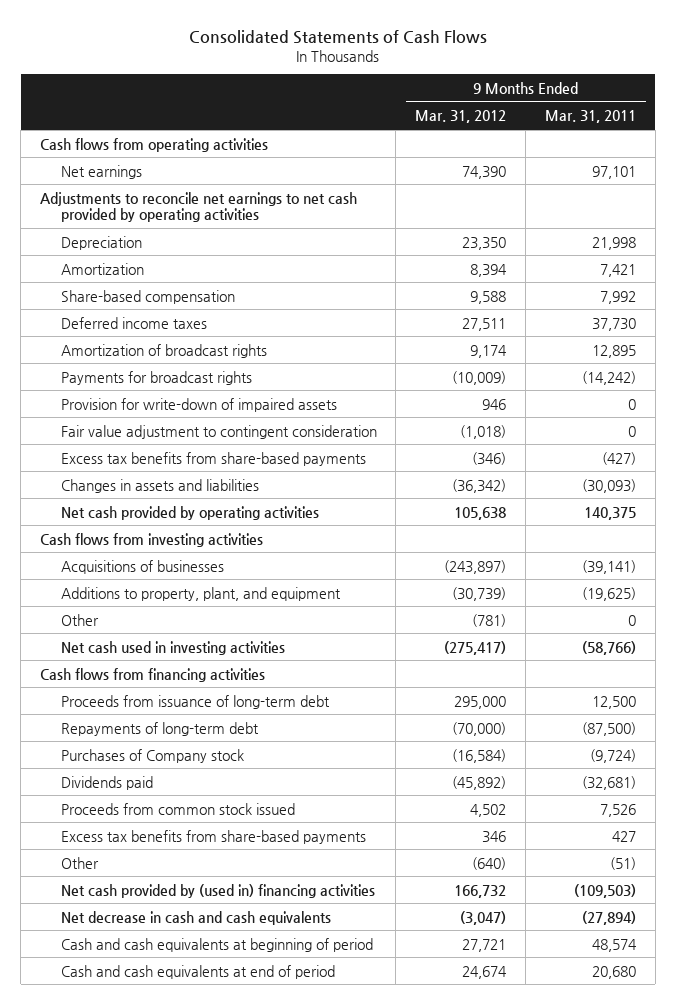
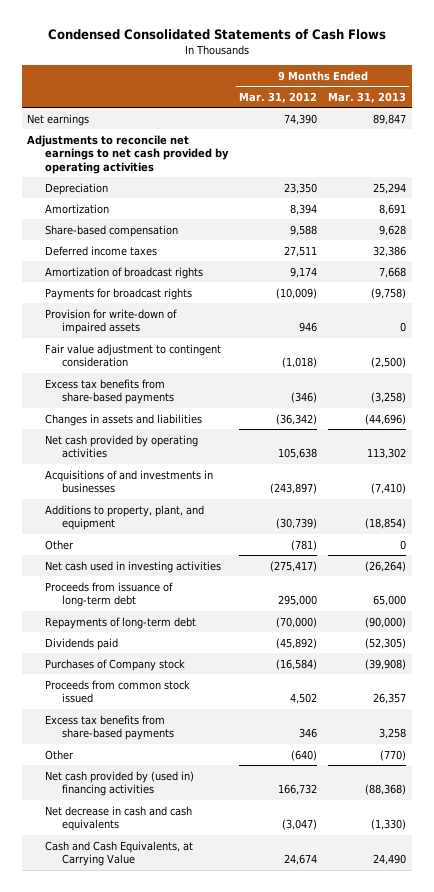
[189,30,488,45] Consolidated Statements of Cash Flows -> [47,28,386,40] Condensed Consolidated Statements of Cash Flows
[545,110,637,124] Mar. 31, 2011 -> none
none -> [328,91,407,103] Mar. 31, 2013
[40,137,269,152] Cash flows from operating activities -> none
[40,532,264,547] Cash flows from investing activities -> none
[60,559,224,574] Acquisitions of businesses -> [44,469,213,494] Acquisitions of and investments in businesses
[40,667,266,682] Cash flows from financing activities -> none
[60,748,244,763] Purchases of Company stock -> [44,658,185,671] Purchases of Company stock
[60,964,335,979] Cash and cash equivalents at end of period -> none
[60,937,373,952] Cash and cash equivalents at beginning of period -> [44,840,193,867] Cash and Cash Equivalents, at Carrying Value
[462,938,507,952] 27,721 -> [283,854,317,866] 24,674

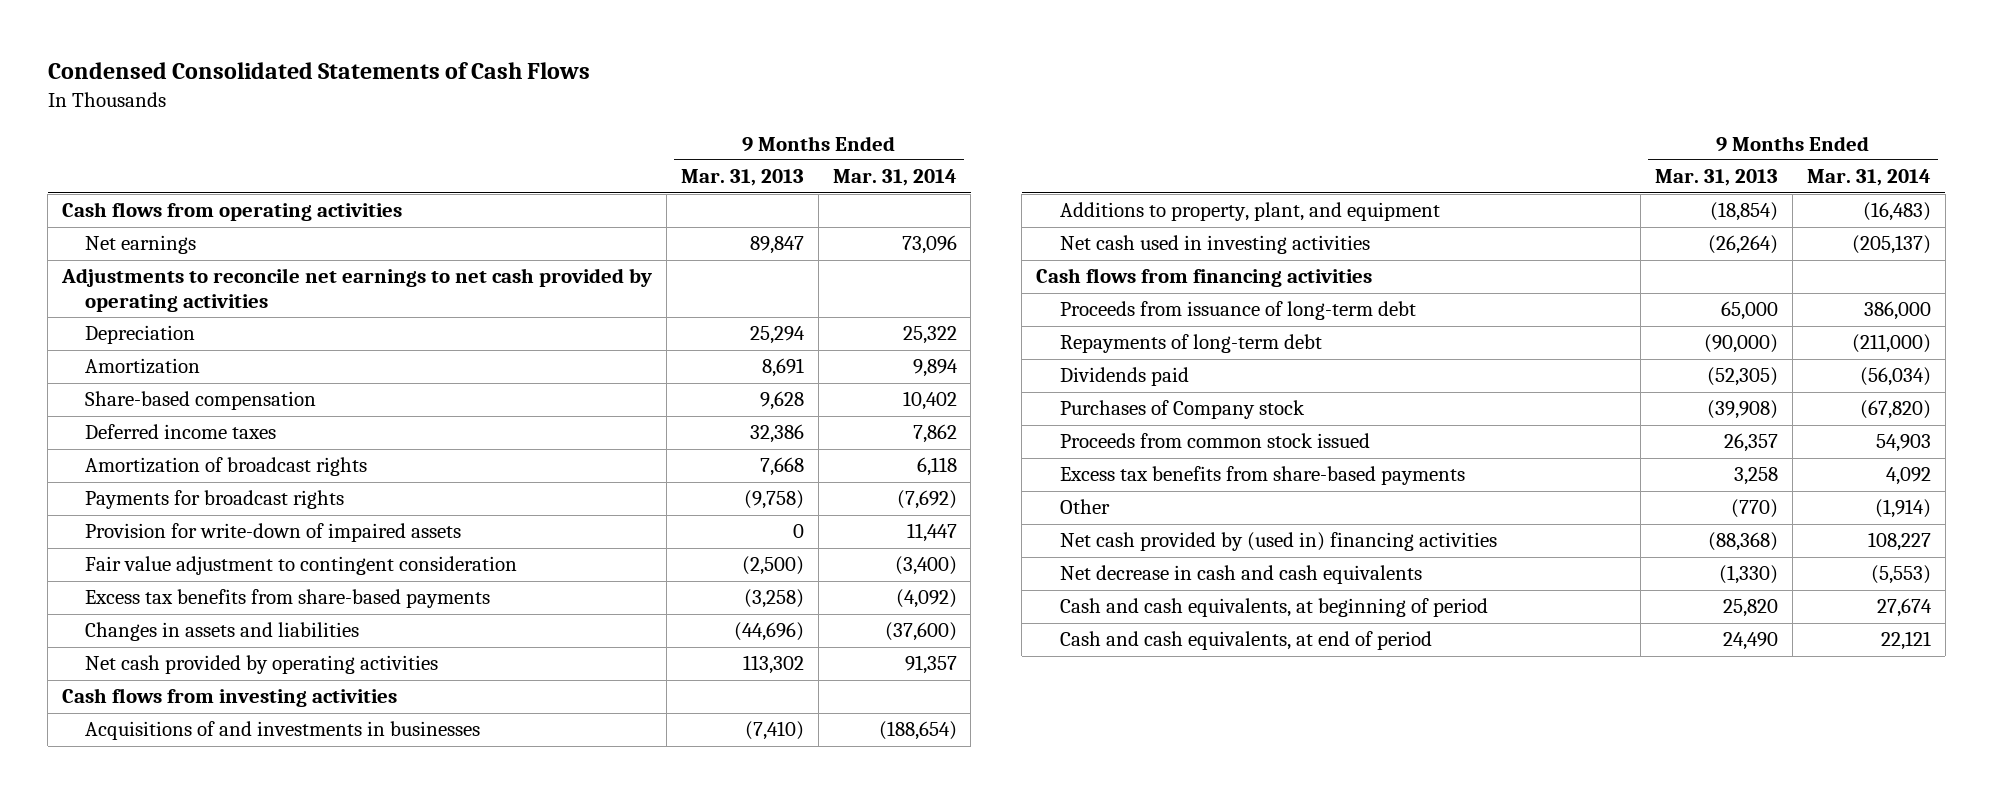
[238,91,317,103] Mar. 31, 2012 -> none
none -> [832,169,957,187] Mar. 31, 2014
none -> [62,202,403,222] Cash flows from operating activities
none -> [62,688,398,708] Cash flows from investing activities
[44,539,74,550] Other -> none
none -> [1036,268,1373,288] Cash flows from financing activities
[44,840,193,867] Cash and Cash Equivalents, at Carrying Value -> [1059,598,1488,618] Cash and cash equivalents, at beginning of period
[373,854,407,866] 24,490 -> [1723,599,1779,618] 25,820
none -> [1059,631,1432,651] Cash and cash equivalents, at end of period

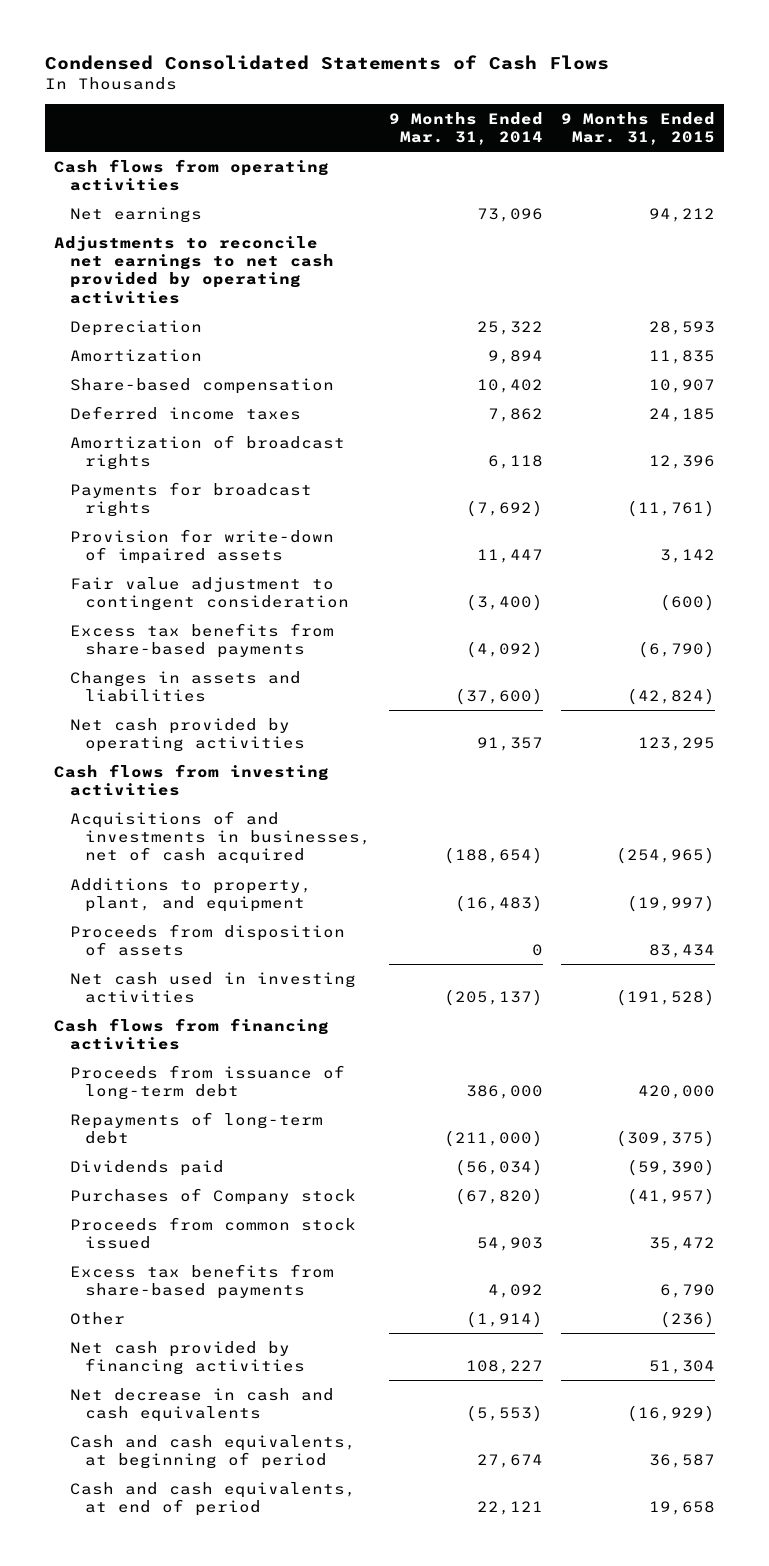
[680,169,804,187] Mar. 31, 2013 -> none
none -> [560,111,715,145] 9 Months Ended Mar. 31, 2015
[85,721,481,741] Acquisitions of and investments in businesses -> [69,810,372,865] Acquisitions of and investments in businesses, net of cash acquired
none -> [69,923,345,957] Proceeds from disposition of assets
[1059,532,1497,552] Net cash provided by (used in) financing activities -> [69,1340,306,1376] Net cash provided by financing activities

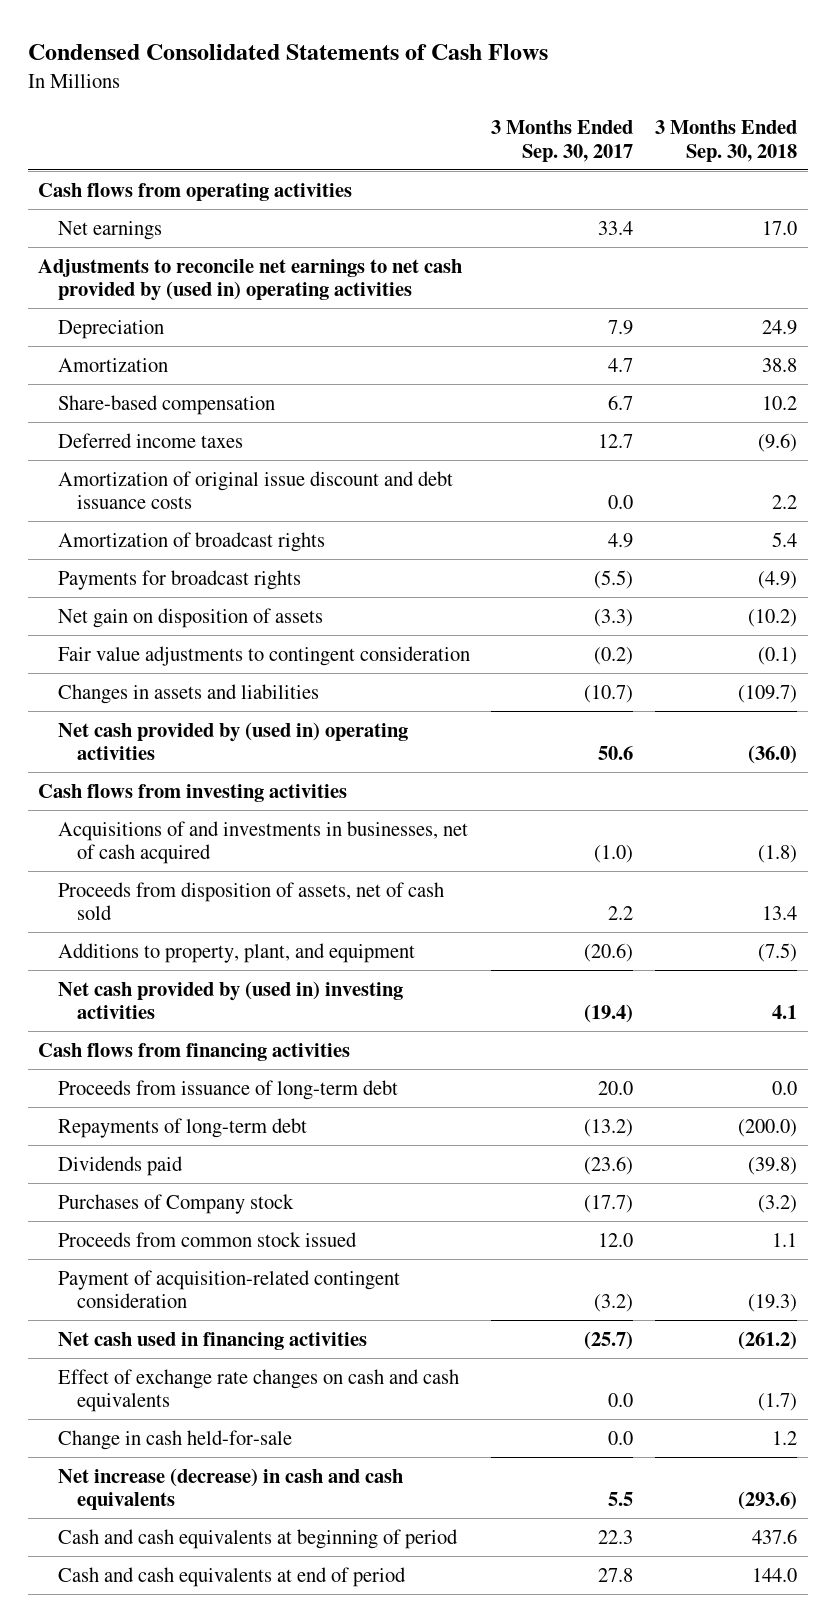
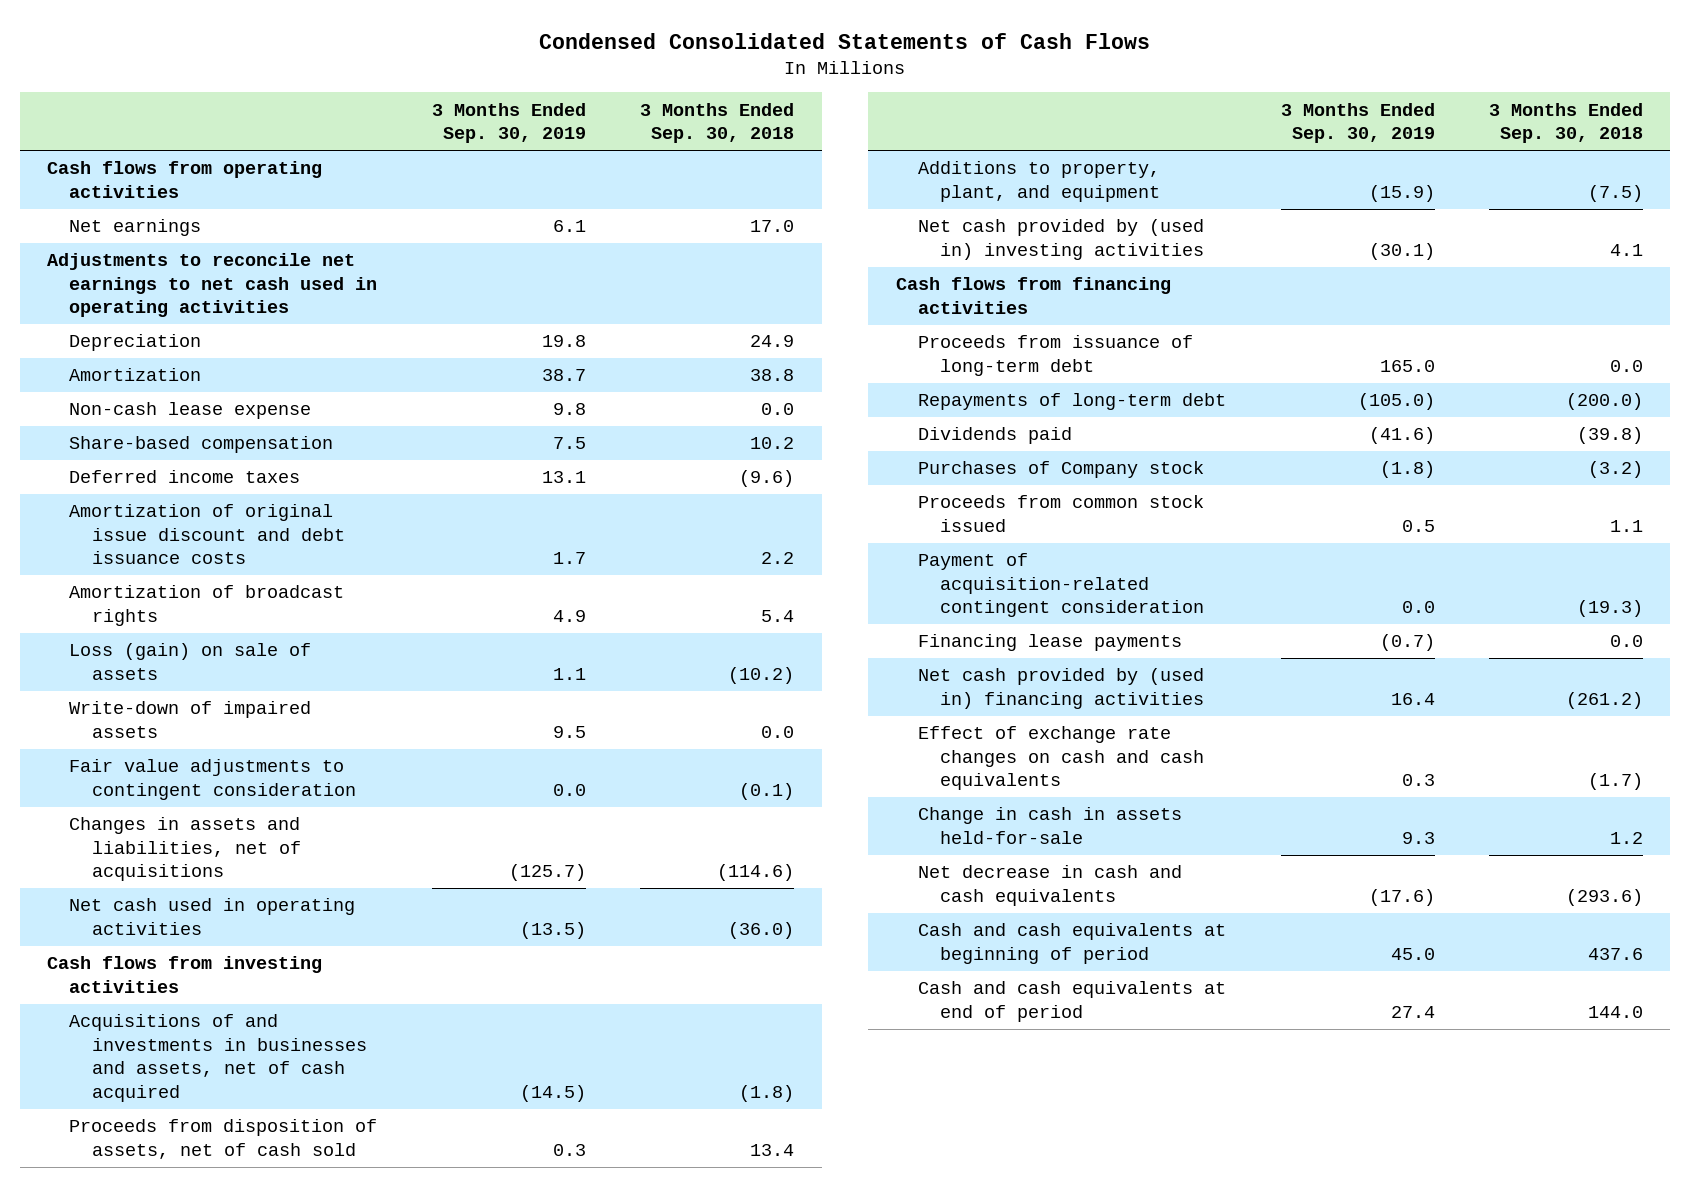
[491,119,634,162] 3 Months Ended Sep. 30, 2017 -> none
none -> [431,102,586,144] 3 Months Ended Sep. 30, 2019
[38,258,463,302] Adjustments to reconcile net earnings to net cash provided by (used in) operating activities -> [46,253,378,318] Adjustments to reconcile net earnings to net cash used in operating activities
none -> [69,402,312,420] Non-cash lease expense
[57,569,301,590] Payments for broadcast rights -> none
[57,607,323,628] Net gain on disposition of assets -> [69,643,312,680] Loss (gain) on sale of assets
none -> [69,701,312,738] Write-down of impaired assets
[57,683,319,704] Changes in assets and liabilities -> [69,817,301,882] Changes in assets and liabilities, net of acquisitions
[737,684,797,703] (109.7) -> [717,864,795,882] (114.6)
[57,721,408,761] Net cash provided by (used in) operating activities -> [69,898,356,935] Net cash used in operating activities
[57,820,468,865] Acquisitions of and investments in businesses, net of cash acquired -> [69,1014,367,1103] Acquisitions of and investments in businesses and assets, net of cash acquired
none -> [918,634,1183,652] Financing lease payments
[57,1331,367,1350] Net cash used in financing activities -> [918,668,1205,709] Net cash provided by (used in) financing activities
[57,1429,292,1450] Change in cash held-for-sale -> [918,807,1183,844] Change in cash in assets held-for-sale
[57,1467,403,1511] Net increase (decrease) in cash and cash equivalents -> [918,865,1183,906] Net decrease in cash and cash equivalents

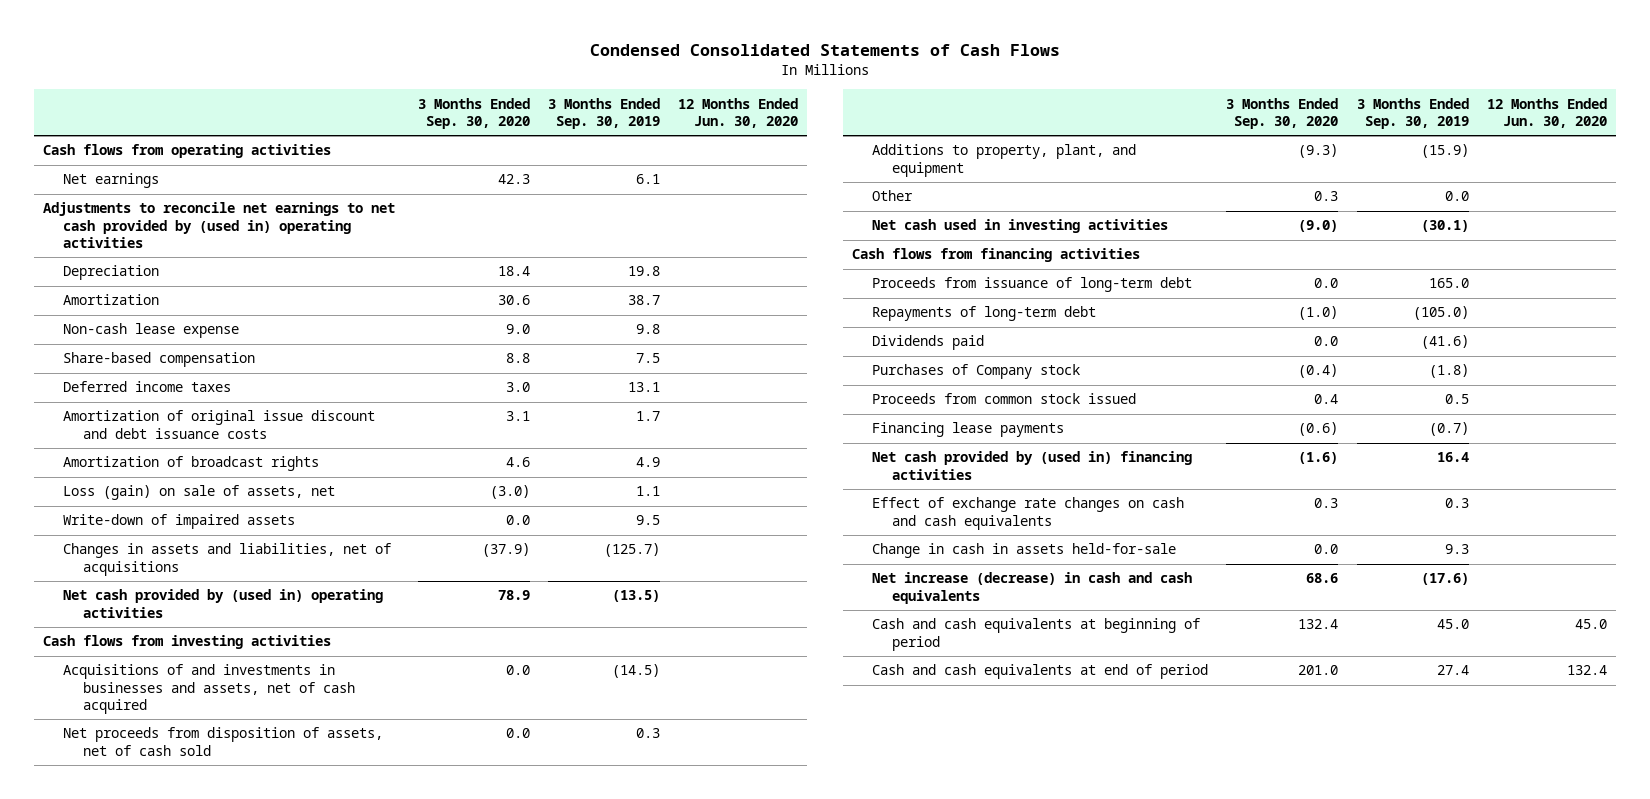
[640,102,795,144] 3 Months Ended Sep. 30, 2018 -> none
none -> [417,97,530,130] 3 Months Ended Sep. 30, 2020
none -> [678,97,799,129] 12 Months Ended Jun. 30, 2020
[46,253,378,318] Adjustments to reconcile net earnings to net cash used in operating activities -> [43,202,396,249] Adjustments to reconcile net earnings to net cash provided by (used in) operating activities
[69,643,312,680] Loss (gain) on sale of assets -> [63,485,336,501] Loss (gain) on sale of assets, net
[69,759,356,800] Fair value adjustments to contingent consideration -> none
[69,898,356,935] Net cash used in operating activities -> [63,589,384,618] Net cash provided by (used in) operating activities
[69,1119,378,1159] Proceeds from disposition of assets, net of cash sold -> [63,727,384,756] Net proceeds from disposition of assets, net of cash sold
none -> [871,190,913,202] Other
[918,219,1205,260] Net cash provided by (used in) investing activities -> [871,219,1168,234] Net cash used in investing activities
[918,553,1205,618] Payment of acquisition-related contingent consideration -> none
[918,865,1183,906] Net decrease in cash and cash equivalents -> [871,572,1192,604] Net increase (decrease) in cash and cash equivalents

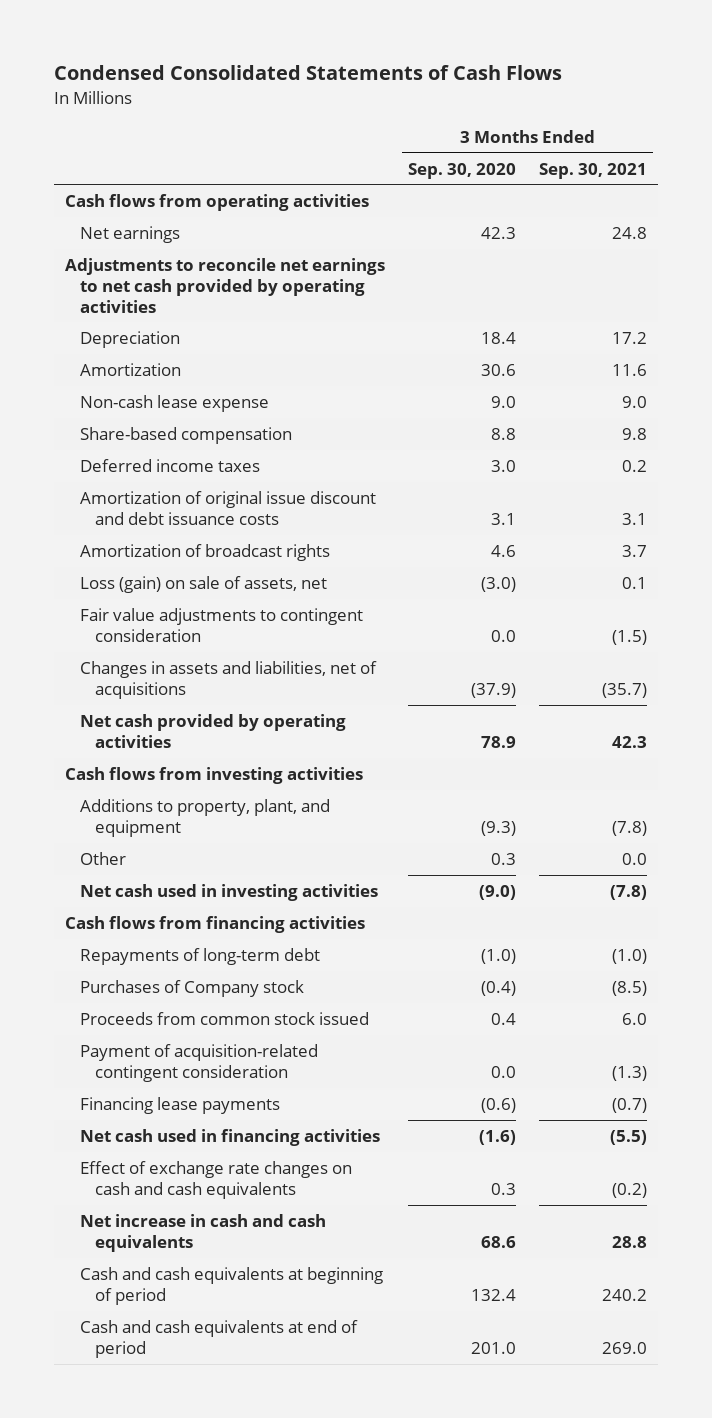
[547,97,660,130] 3 Months Ended Sep. 30, 2019 -> none
[678,97,799,129] 12 Months Ended Jun. 30, 2020 -> none
none -> [539,162,648,179] Sep. 30, 2021
[43,202,396,249] Adjustments to reconcile net earnings to net cash provided by (used in) operating activities -> [65,258,386,313] Adjustments to reconcile net earnings to net cash provided by operating activities
[63,514,296,530] Write-down of impaired assets -> none
none -> [80,608,364,642] Fair value adjustments to contingent consideration
[63,589,384,618] Net cash provided by (used in) operating activities -> [80,714,347,748] Net cash provided by operating activities
[63,664,356,715] Acquisitions of and investments in businesses and assets, net of cash acquired -> none
[63,727,384,756] Net proceeds from disposition of assets, net of cash sold -> none
[871,277,1192,293] Proceeds from issuance of long-term debt -> none
[871,335,984,351] Dividends paid -> none
none -> [80,1044,319,1082] Payment of acquisition-related contingent consideration
[871,451,1192,480] Net cash provided by (used in) financing activities -> [80,1129,381,1147] Net cash used in financing activities
[871,543,1176,559] Change in cash in assets held-for-sale -> none
[871,572,1192,604] Net increase (decrease) in cash and cash equivalents -> [80,1214,327,1252] Net increase in cash and cash equivalents

